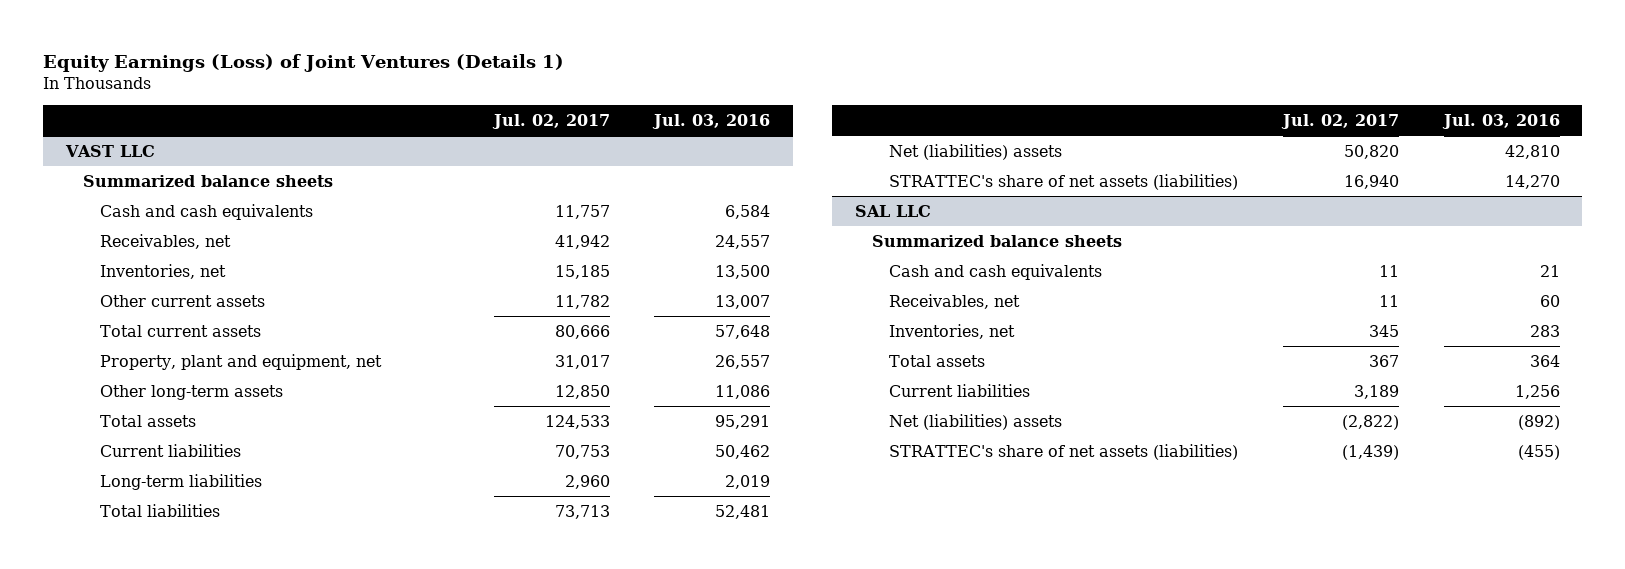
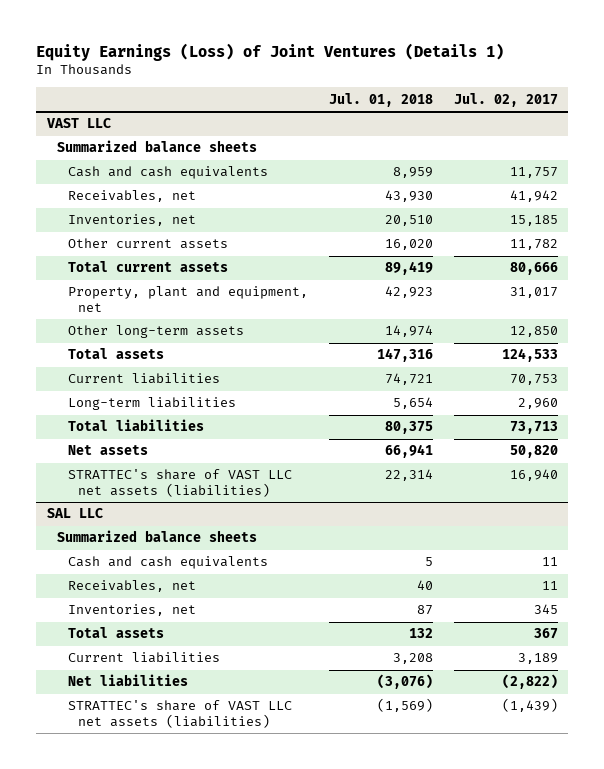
[652,114,771,130] Jul. 03, 2016 -> none
none -> [328,92,433,107] Jul. 01, 2018
[889,143,1063,160] Net (liabilities) assets -> [67,445,148,456] Net assets
[889,173,1239,190] STRATTEC's share of net assets (liabilities) -> [67,469,292,497] STRATTEC's share of VAST LLC net assets (liabilities)
[889,413,1063,430] Net (liabilities) assets -> [67,674,188,687] Net liabilities
[889,443,1239,460] STRATTEC's share of net assets (liabilities) -> [67,700,292,728] STRATTEC's share of VAST LLC net assets (liabilities)

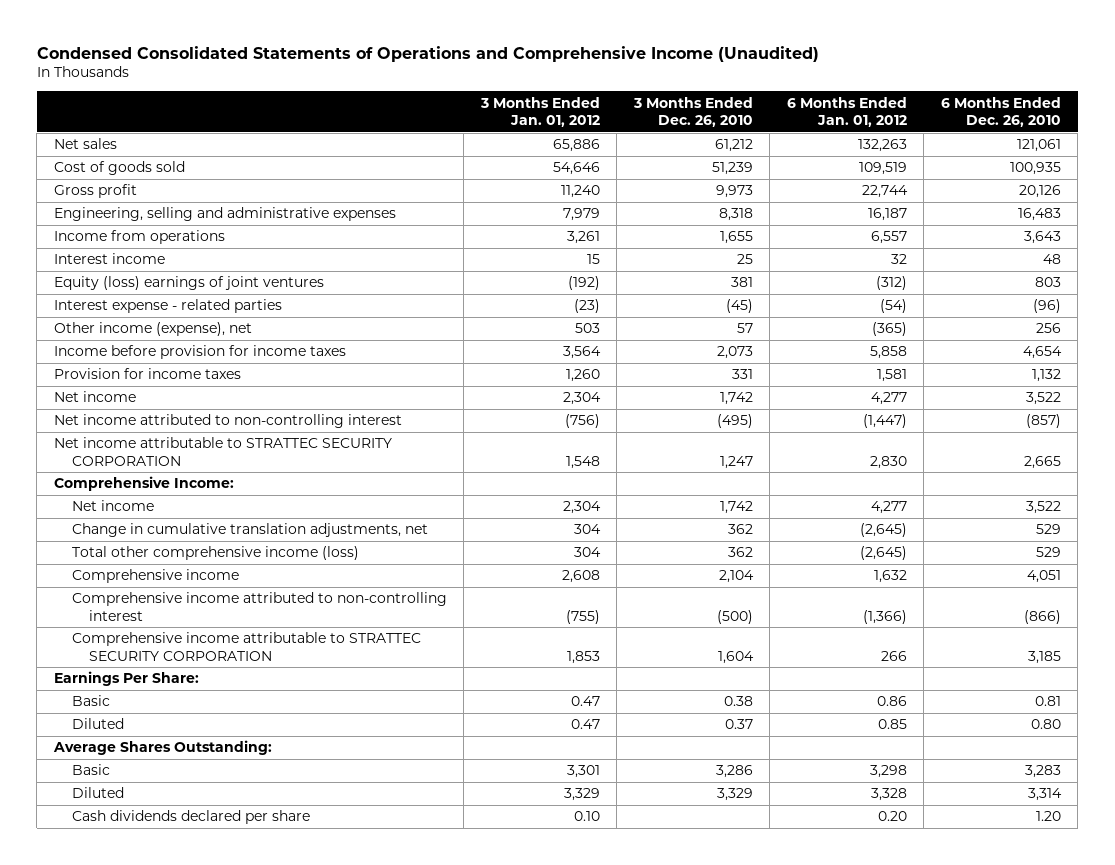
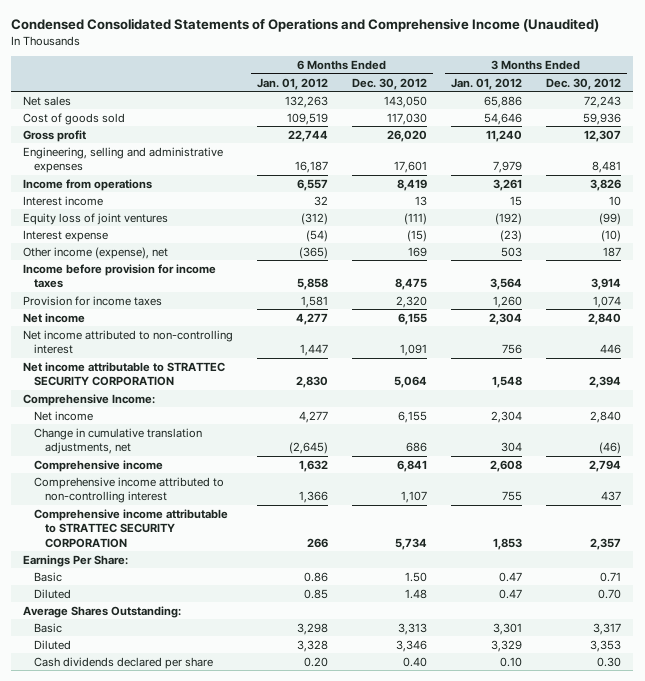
[632,96,753,128] 3 Months Ended Dec. 26, 2010 -> none
[940,96,1061,128] 6 Months Ended Dec. 26, 2010 -> none
none -> [352,77,428,90] Dec. 30, 2012
none -> [546,77,622,90] Dec. 30, 2012
[53,276,324,291] Equity (loss) earnings of joint ventures -> [23,212,169,225] Equity loss of joint ventures
[53,299,282,314] Interest expense - related parties -> [23,229,109,242] Interest expense
[564,414,600,429] (756) -> [502,344,523,355] 756
[862,414,907,429] (1,447) -> [300,344,329,357] 1,447
[71,546,359,561] Total other comprehensive income (loss) -> none
[565,609,600,624] (755) -> [502,491,523,502] 755
[862,609,907,624] (1,366) -> [299,491,329,504] 1,366

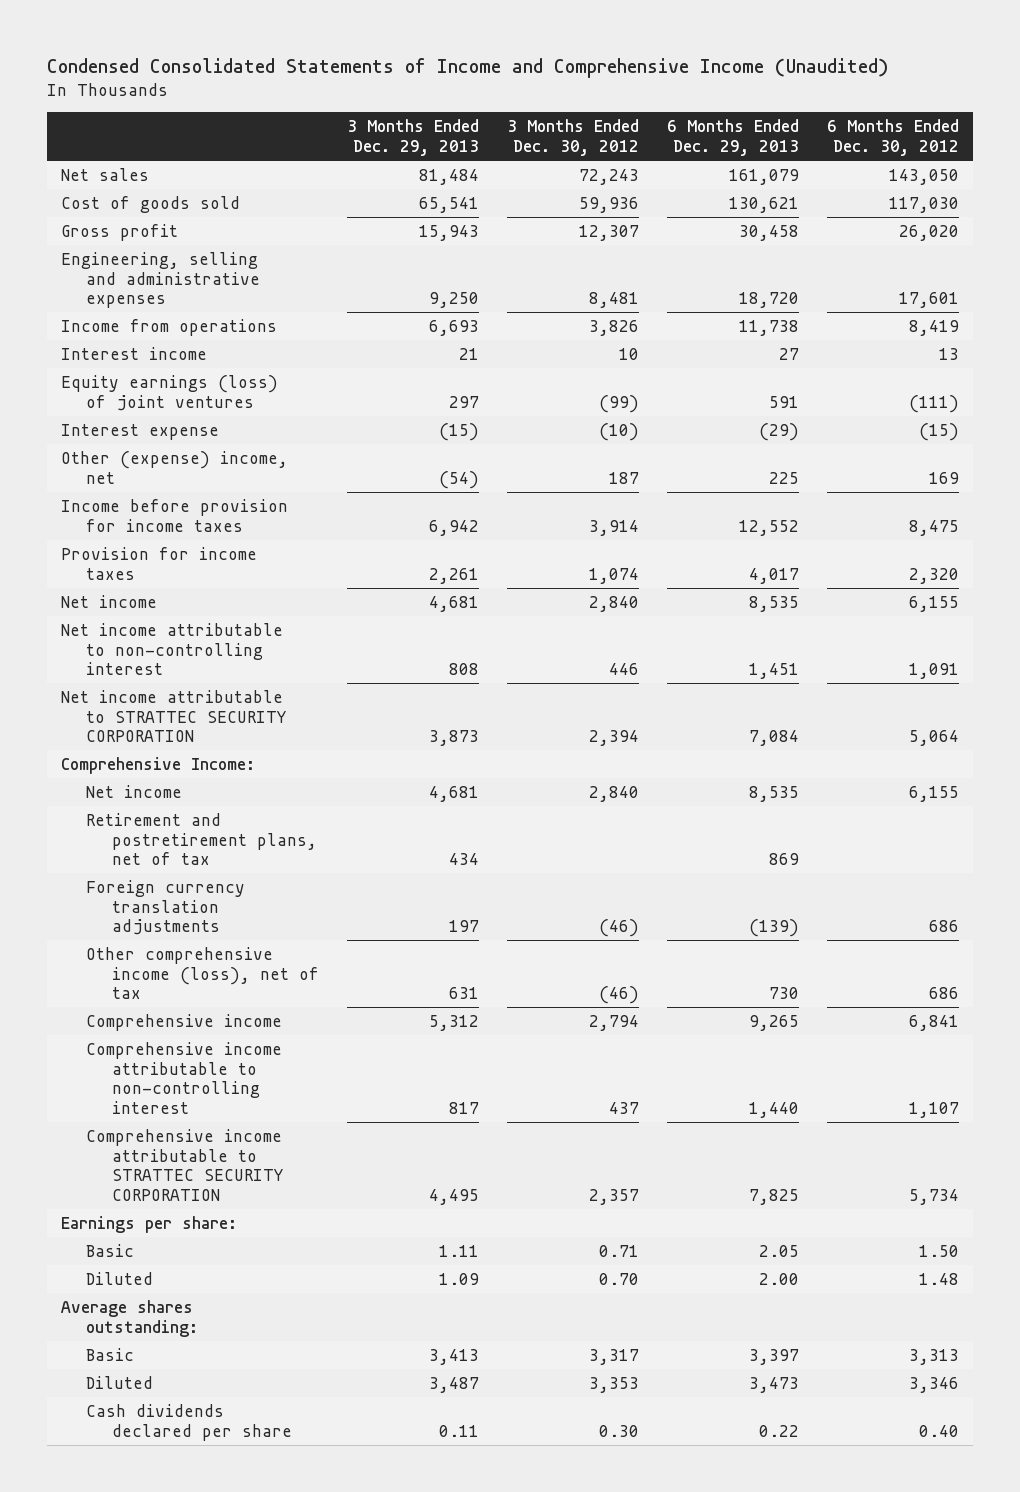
[11,18,600,33] Condensed Consolidated Statements of Operations and Comprehensive Income (Unaudited) -> [46,57,889,78] Condensed Consolidated Statements of Income and Comprehensive Income (Unaudited)
[257,77,329,90] Jan. 01, 2012 -> none
[451,77,523,90] Jan. 01, 2012 -> none
none -> [347,119,480,156] 3 Months Ended Dec. 29, 2013
none -> [666,119,799,156] 6 Months Ended Dec. 29, 2013
[23,212,169,225] Equity loss of joint ventures -> [60,374,278,411] Equity earnings (loss) of joint ventures
[23,246,169,259] Other income (expense), net -> [60,450,288,484] Other (expense) income, net
[23,329,234,355] Net income attributed to non-controlling interest -> [60,622,283,676] Net income attributable to non-controlling interest
none -> [86,812,318,866] Retirement and postretirement plans, net of tax
[34,427,203,455] Change in cumulative translation adjustments, net -> [86,879,246,936] Foreign currency translation adjustments
none -> [86,946,320,1000] Other comprehensive income (loss), net of tax
[34,476,225,504] Comprehensive income attributed to non-controlling interest -> [86,1041,283,1114] Comprehensive income attributable to non-controlling interest
[23,554,129,567] Earnings Per Share: -> [60,1215,237,1233] Earnings per share:
[23,605,182,618] Average Shares Outstanding: -> [60,1299,199,1337] Average shares outstanding:

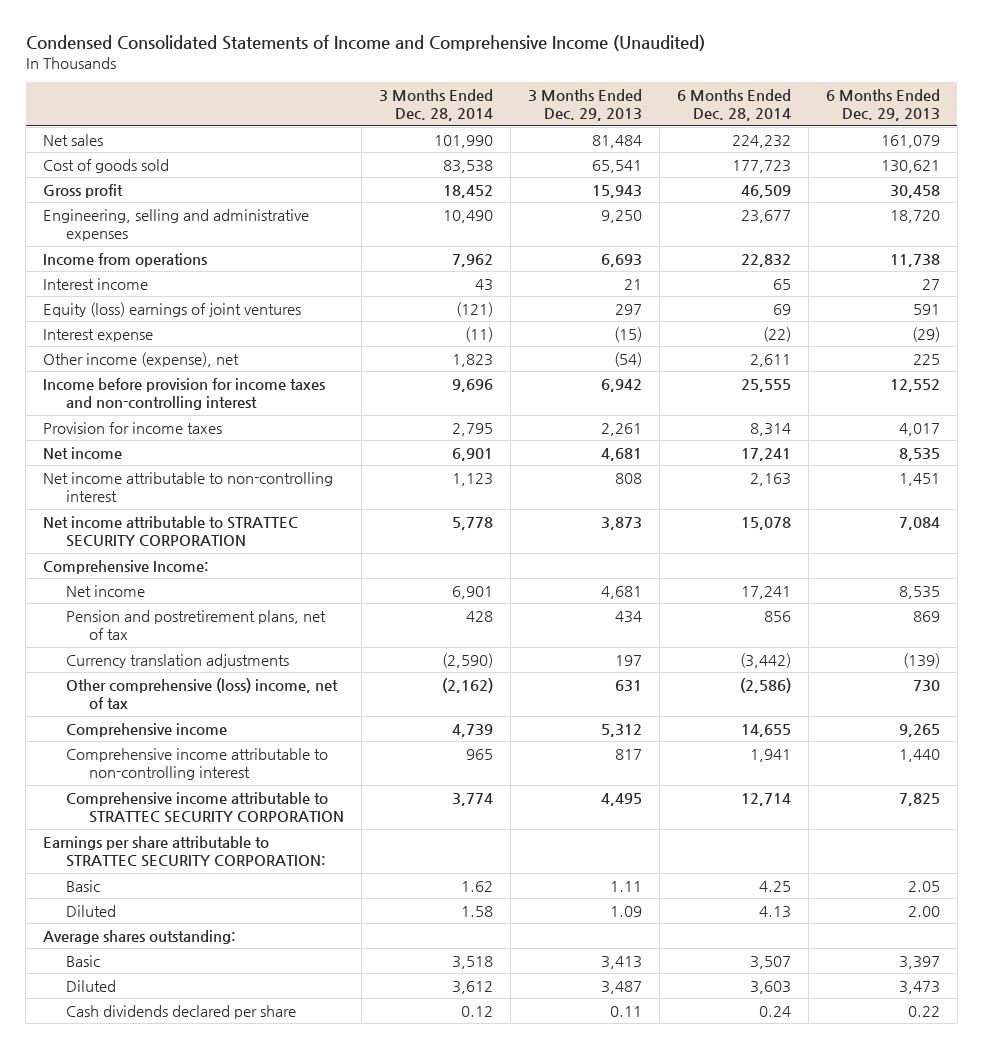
[506,119,639,156] 3 Months Ended Dec. 30, 2012 -> none
[826,119,959,156] 6 Months Ended Dec. 30, 2012 -> none
none -> [378,88,493,122] 3 Months Ended Dec. 28, 2014
none -> [676,88,791,122] 6 Months Ended Dec. 28, 2014
[60,374,278,411] Equity earnings (loss) of joint ventures -> [43,301,302,317] Equity (loss) earnings of joint ventures
[60,450,288,484] Other (expense) income, net -> [43,351,240,367] Other income (expense), net
[60,498,288,532] Income before provision for income taxes -> [43,377,326,411] Income before provision for income taxes and non-controlling interest
[86,812,318,866] Retirement and postretirement plans, net of tax -> [66,609,327,641] Pension and postretirement plans, net of tax
[86,879,246,936] Foreign currency translation adjustments -> [66,653,290,668] Currency translation adjustments
[86,946,320,1000] Other comprehensive income (loss), net of tax -> [66,677,339,710] Other comprehensive (loss) income, net of tax
[60,1215,237,1233] Earnings per share: -> [43,835,327,868] Earnings per share attributable to STRATTEC SECURITY CORPORATION:

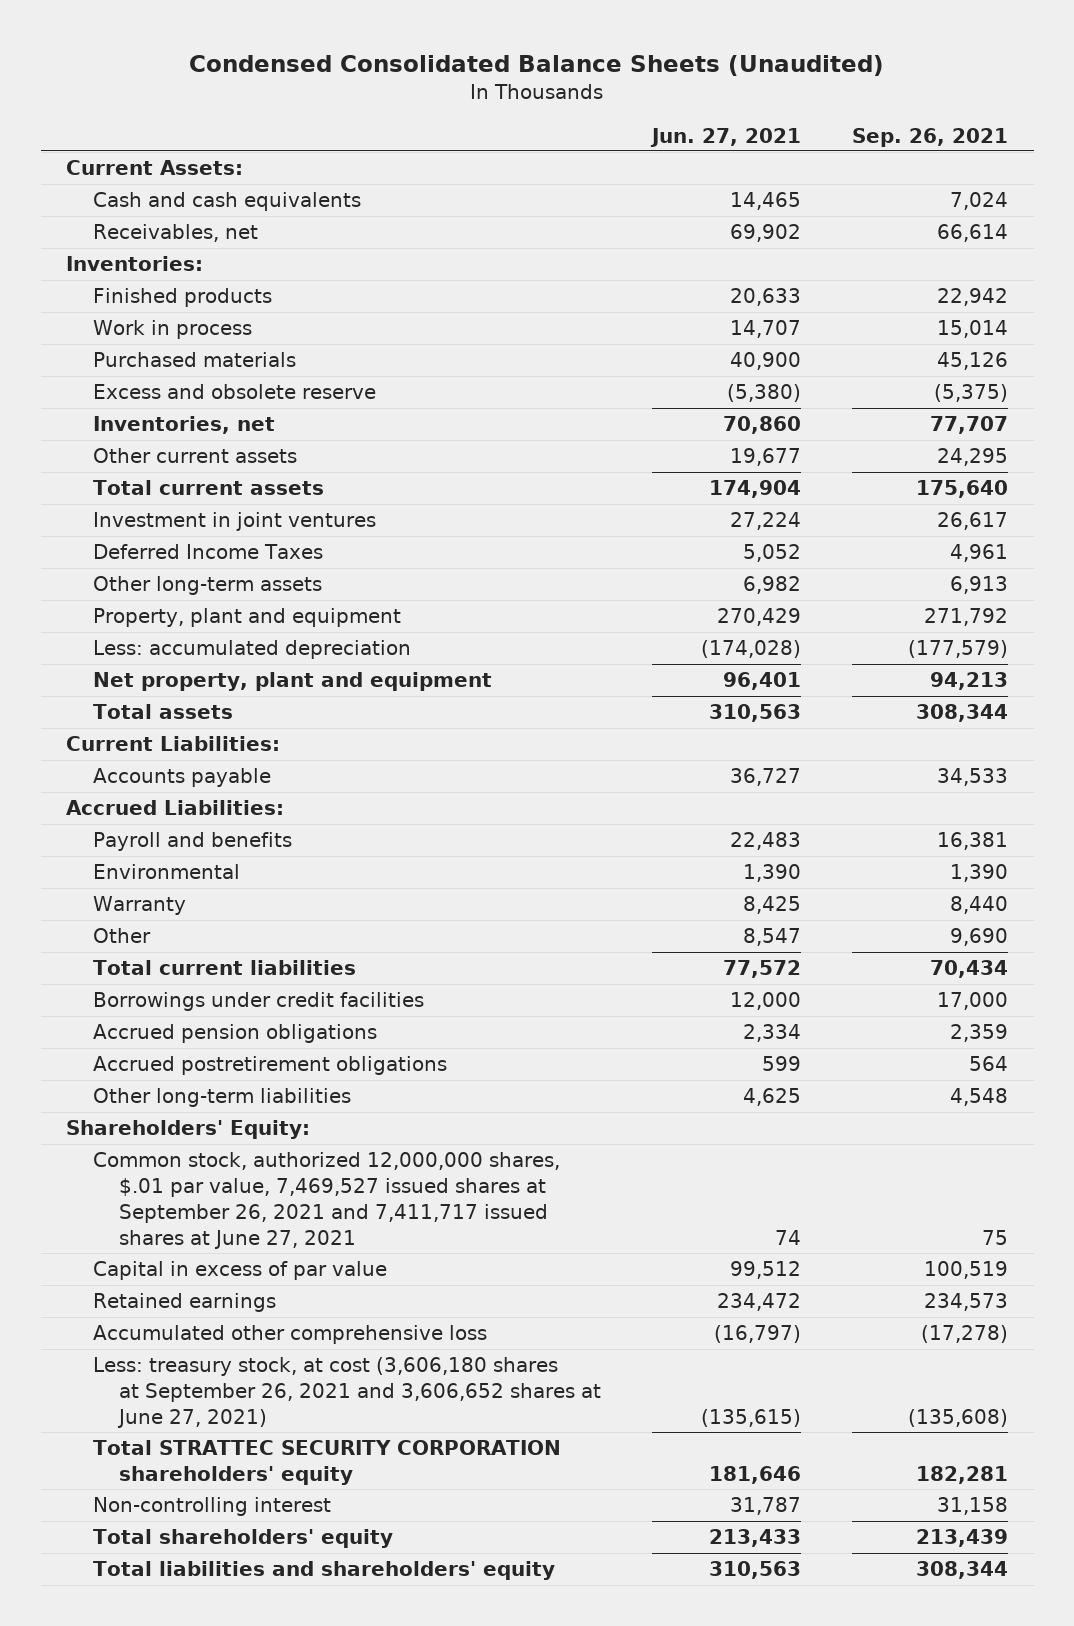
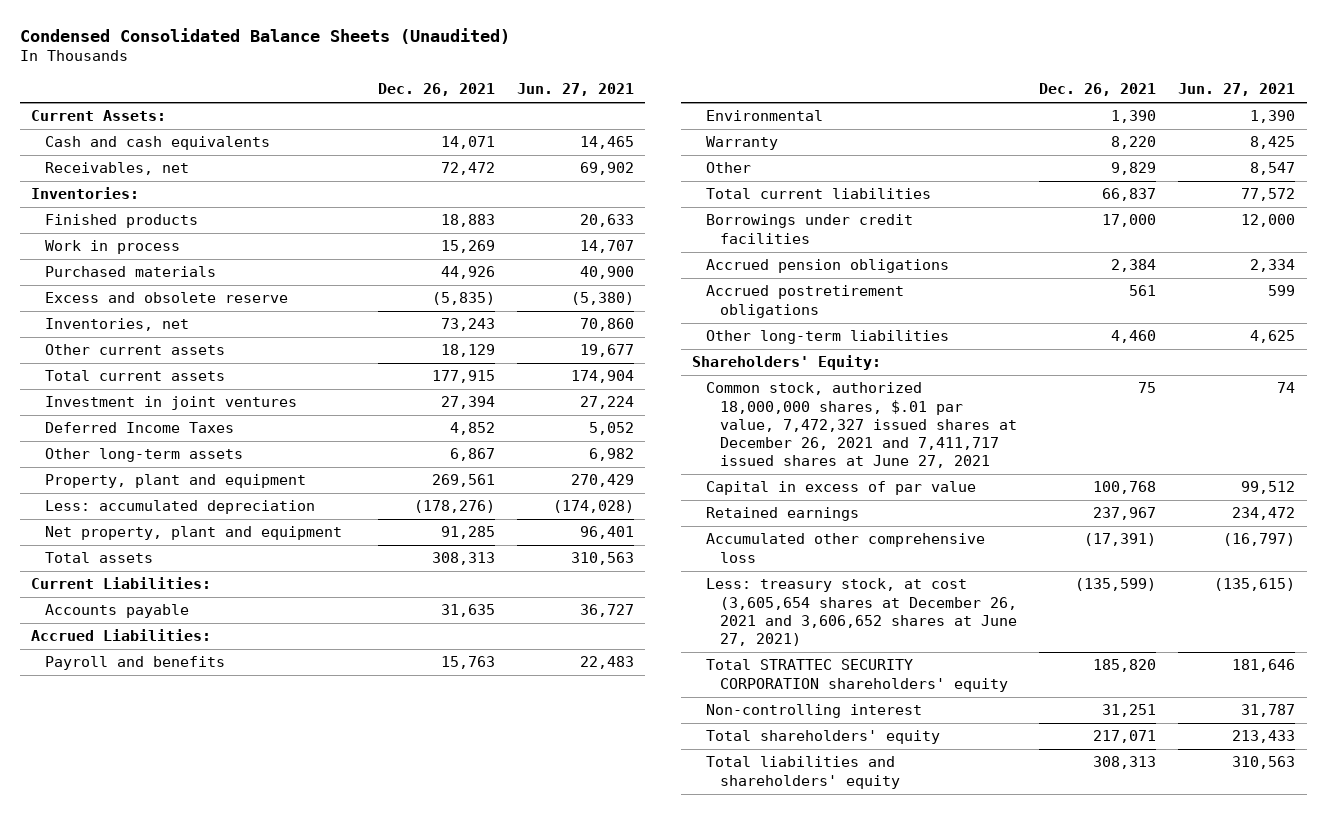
[852,127,1009,147] Sep. 26, 2021 -> none
none -> [377,83,495,97] Dec. 26, 2021
[92,1152,560,1249] Common stock, authorized 12,000,000 shares, $.01 par value, 7,469,527 issued shares at September 26, 2021 and 7,411,717 issued shares at June 27, 2021 -> [705,382,1017,469] Common stock, authorized 18,000,000 shares, $.01 par value, 7,472,327 issued shares at December 26, 2021 and 7,411,717 issued shares at June 27, 2021
[92,1357,601,1428] Less: treasury stock, at cost (3,606,180 shares at September 26, 2021 and 3,606,652 shares at June 27, 2021) -> [705,578,1017,646] Less: treasury stock, at cost (3,605,654 shares at December 26, 2021 and 3,606,652 shares at June 27, 2021)

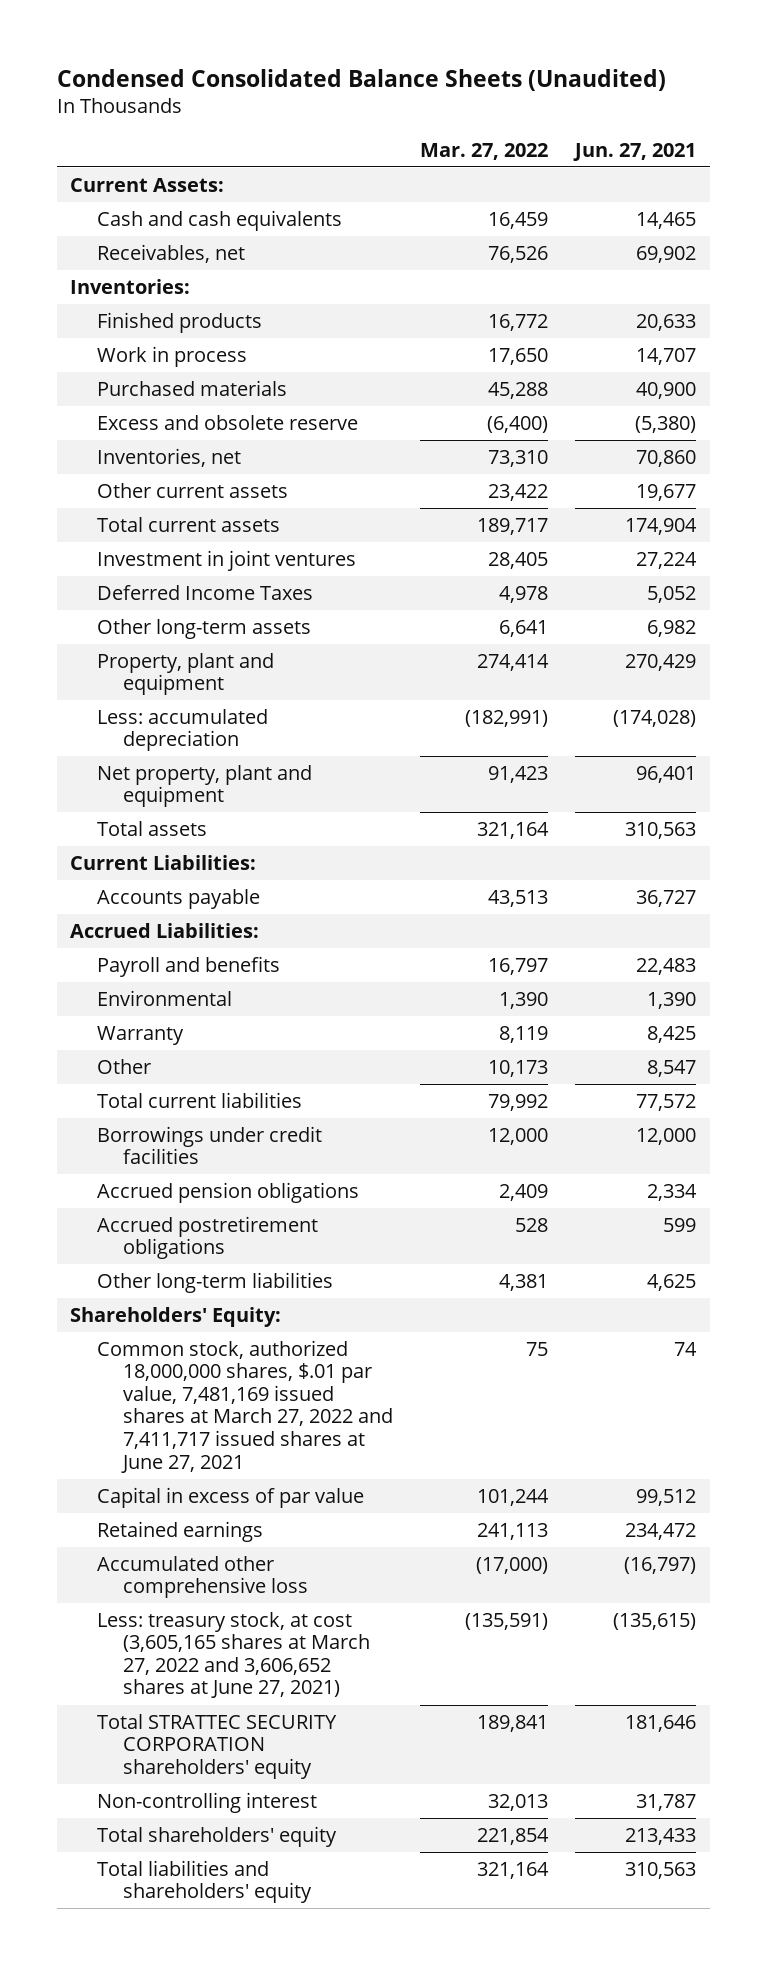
[377,83,495,97] Dec. 26, 2021 -> none
none -> [420,142,549,160] Mar. 27, 2022
[705,382,1017,469] Common stock, authorized 18,000,000 shares, $.01 par value, 7,472,327 issued shares at December 26, 2021 and 7,411,717 issued shares at June 27, 2021 -> [96,1339,394,1473] Common stock, authorized 18,000,000 shares, $.01 par value, 7,481,169 issued shares at March 27, 2022 and 7,411,717 issued shares at June 27, 2021
[705,578,1017,646] Less: treasury stock, at cost (3,605,654 shares at December 26, 2021 and 3,606,652 shares at June 27, 2021) -> [96,1611,371,1699] Less: treasury stock, at cost (3,605,165 shares at March 27, 2022 and 3,606,652 shares at June 27, 2021)

